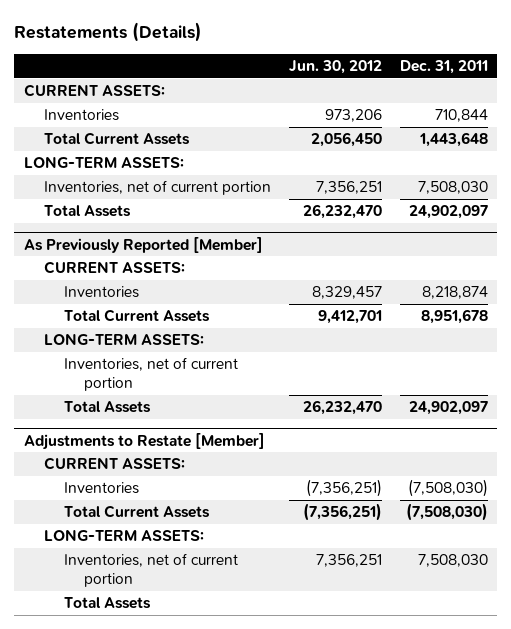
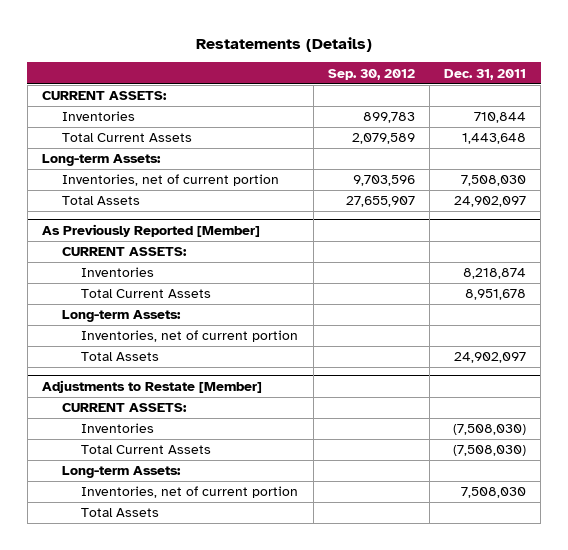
[288,59,382,74] Jun. 30, 2012 -> none
none -> [327,68,415,80] Sep. 30, 2012
[23,157,184,169] LONG-TERM ASSETS: -> [41,154,161,167] Long-term Assets:
[43,334,204,346] LONG-TERM ASSETS: -> [61,310,181,323] Long-term Assets:
[43,530,204,542] LONG-TERM ASSETS: -> [61,466,181,479] Long-term Assets:

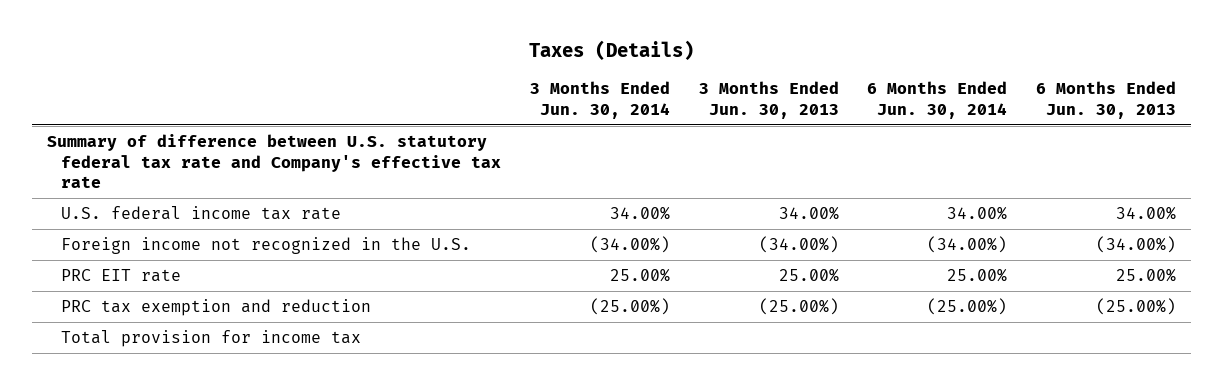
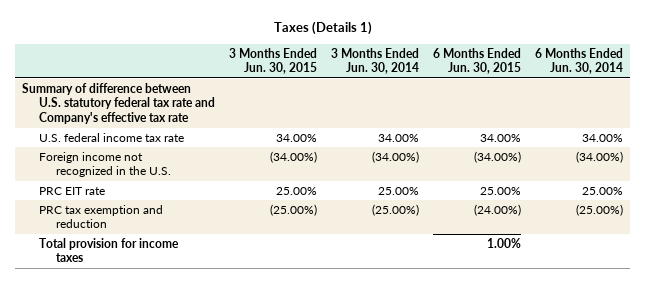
[528,40,694,61] Taxes (Details) -> [273,21,372,36] Taxes (Details 1)
[698,81,839,119] 3 Months Ended Jun. 30, 2013 -> none
[1036,81,1177,119] 6 Months Ended Jun. 30, 2013 -> none
none -> [228,47,317,75] 3 Months Ended Jun. 30, 2015
none -> [433,47,522,75] 6 Months Ended Jun. 30, 2015
[61,330,362,348] Total provision for income tax -> [38,237,179,263] Total provision for income taxes

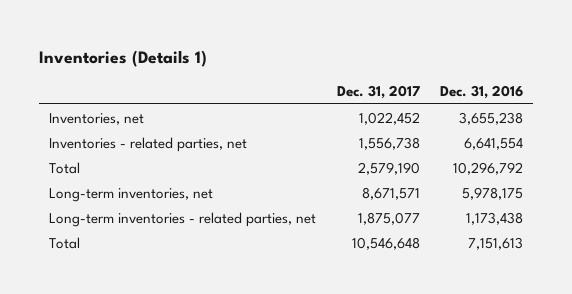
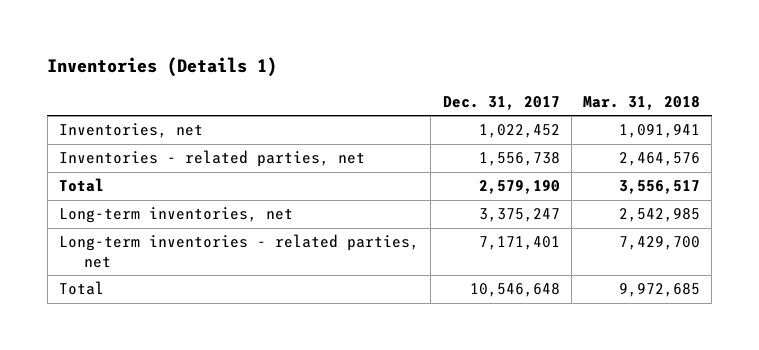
[439,84,523,99] Dec. 31, 2016 -> none
none -> [583,95,701,110] Mar. 31, 2018
[361,186,420,200] 8,671,571 -> [478,208,560,223] 3,375,247
[357,211,420,225] 1,875,077 -> [478,236,560,251] 7,171,401

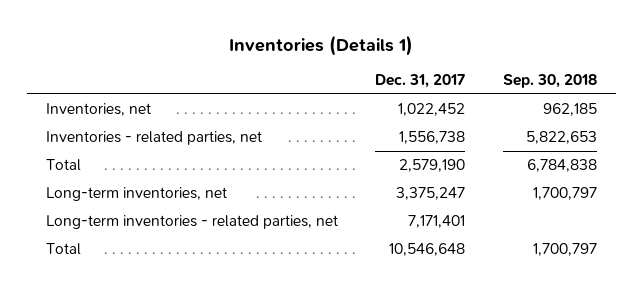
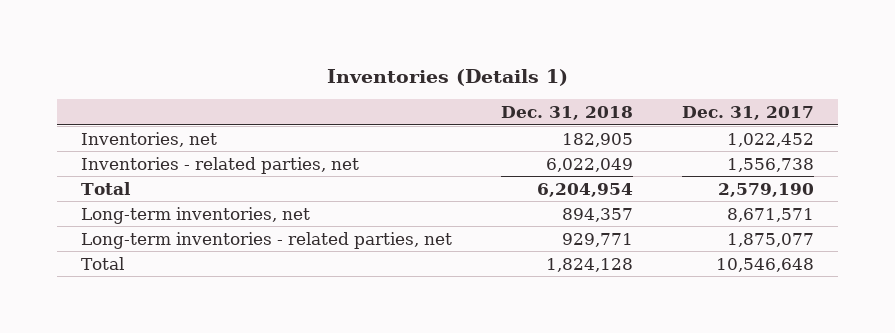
[502,74,597,89] Sep. 30, 2018 -> none
none -> [501,106,634,121] Dec. 31, 2018
[396,187,466,201] 3,375,247 -> [726,207,814,222] 8,671,571
[408,215,466,229] 7,171,401 -> [726,232,814,247] 1,875,077

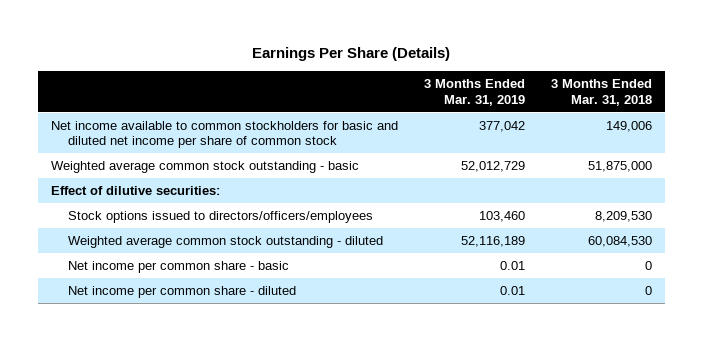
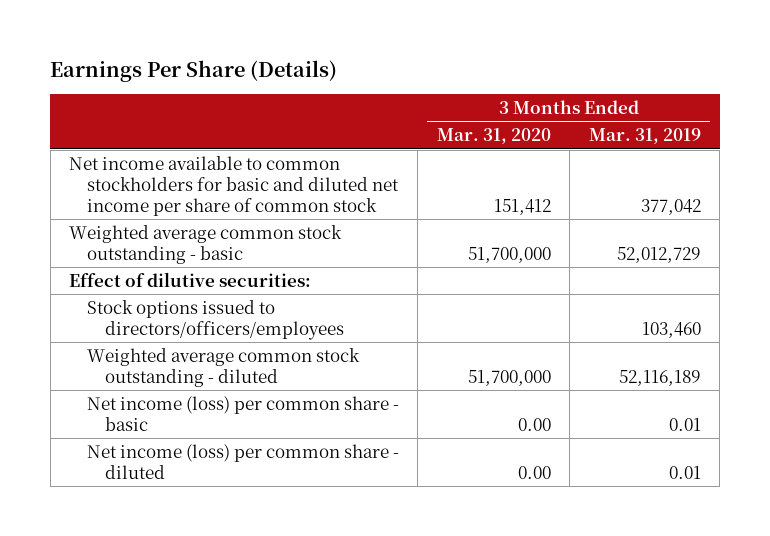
[550,79,652,106] 3 Months Ended Mar. 31, 2018 -> none
none -> [436,128,551,145] Mar. 31, 2020
[67,260,289,273] Net income per common share - basic -> [86,395,399,431] Net income (loss) per common share - basic
[67,285,296,298] Net income per common share - diluted -> [86,443,399,479] Net income (loss) per common share - diluted

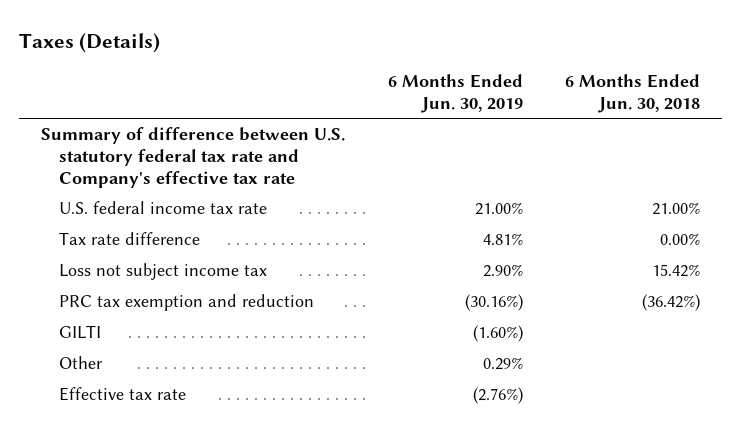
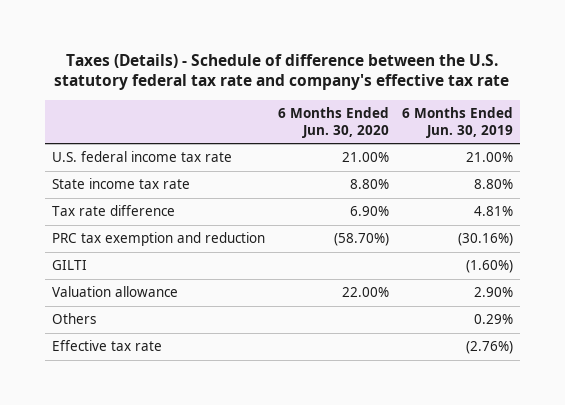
[19,32,161,53] Taxes (Details) -> [54,53,510,91] Taxes (Details) - Schedule of difference between the U.S. statutory federal tax rate and company's effective tax rate
[565,73,701,113] 6 Months Ended Jun. 30, 2018 -> none
none -> [277,106,389,138] 6 Months Ended Jun. 30, 2020
[40,127,345,188] Summary of difference between U.S. statutory federal tax rate and Company's effective tax rate -> none
none -> [51,178,190,190] State income tax rate
[59,263,268,281] Loss not subject income tax -> none
none -> [51,286,178,298] Valuation allowance
[59,356,104,370] Other -> [51,313,96,325] Others

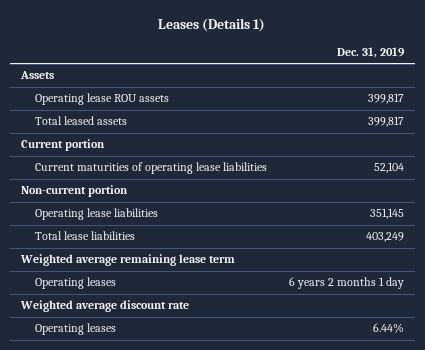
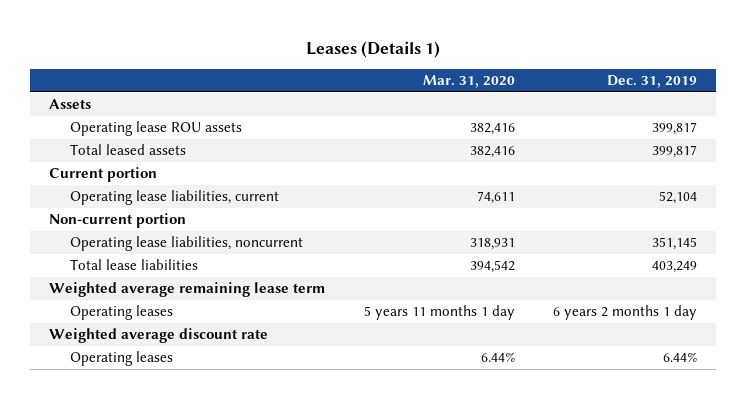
none -> [422,75,515,89] Mar. 31, 2020
[35,162,268,175] Current maturities of operating lease liabilities -> [69,190,279,206] Operating lease liabilities, current
[35,208,159,221] Operating lease liabilities -> [69,236,303,252] Operating lease liabilities, noncurrent

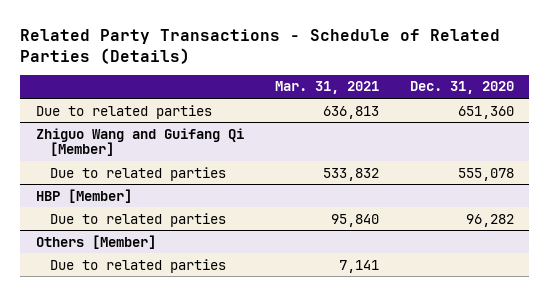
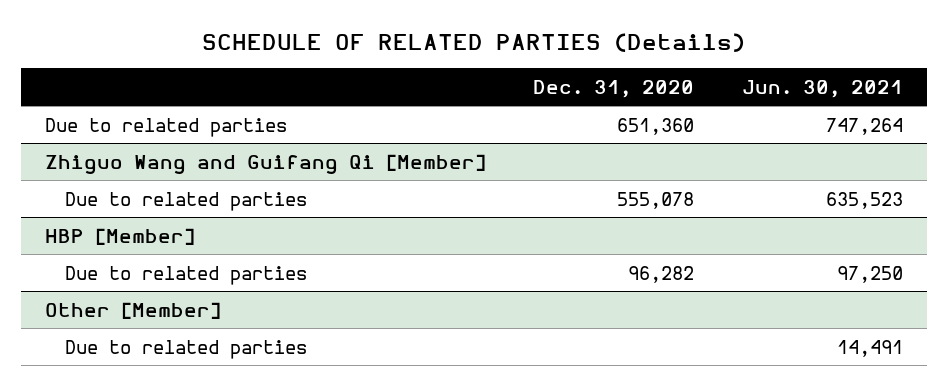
[19,28,500,64] Related Party Transactions - Schedule of Related Parties (Details) -> [201,32,745,52] SCHEDULE OF RELATED PARTIES (Details)
[274,81,379,95] Mar. 31, 2021 -> none
none -> [741,79,903,98] Jun. 30, 2021
[35,234,156,249] Others [Member] -> [44,301,221,319] Other [Member]

